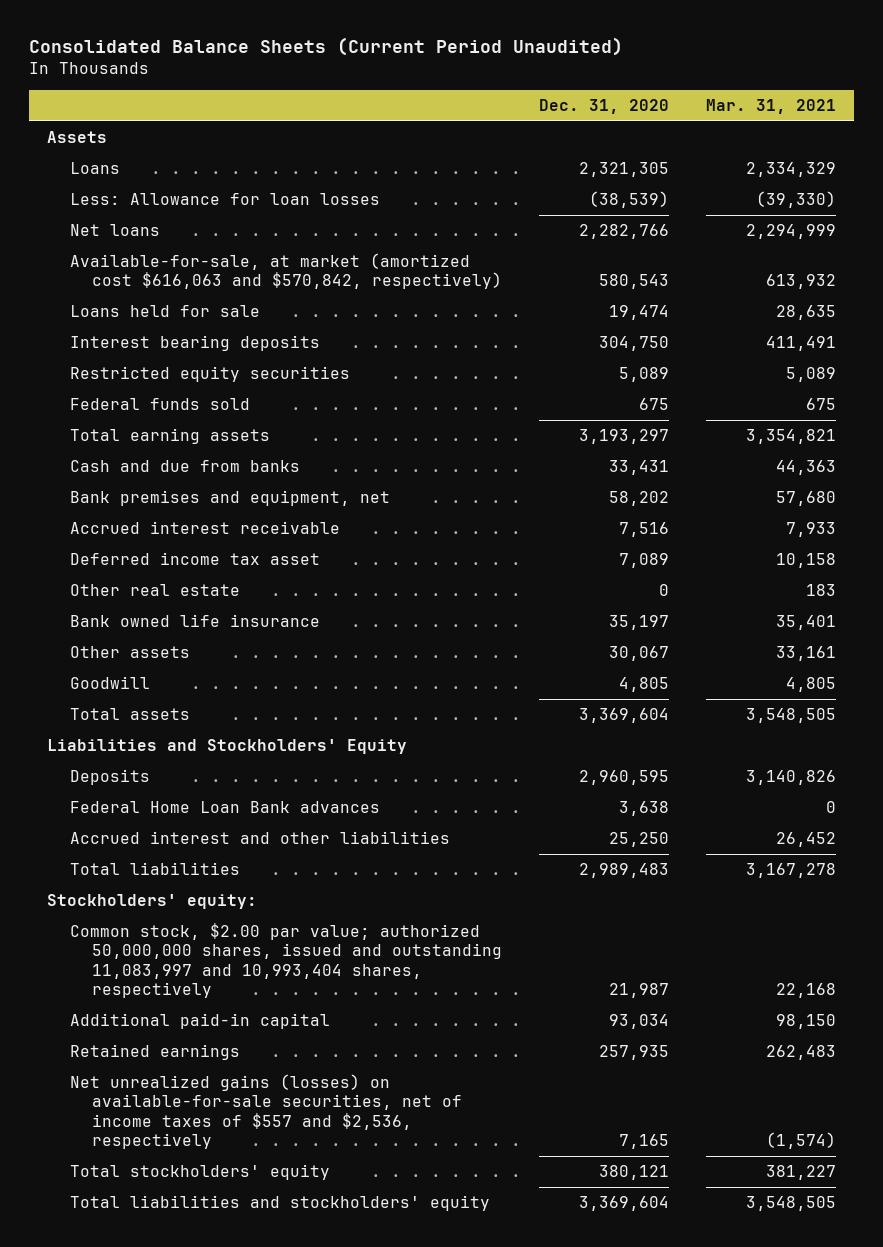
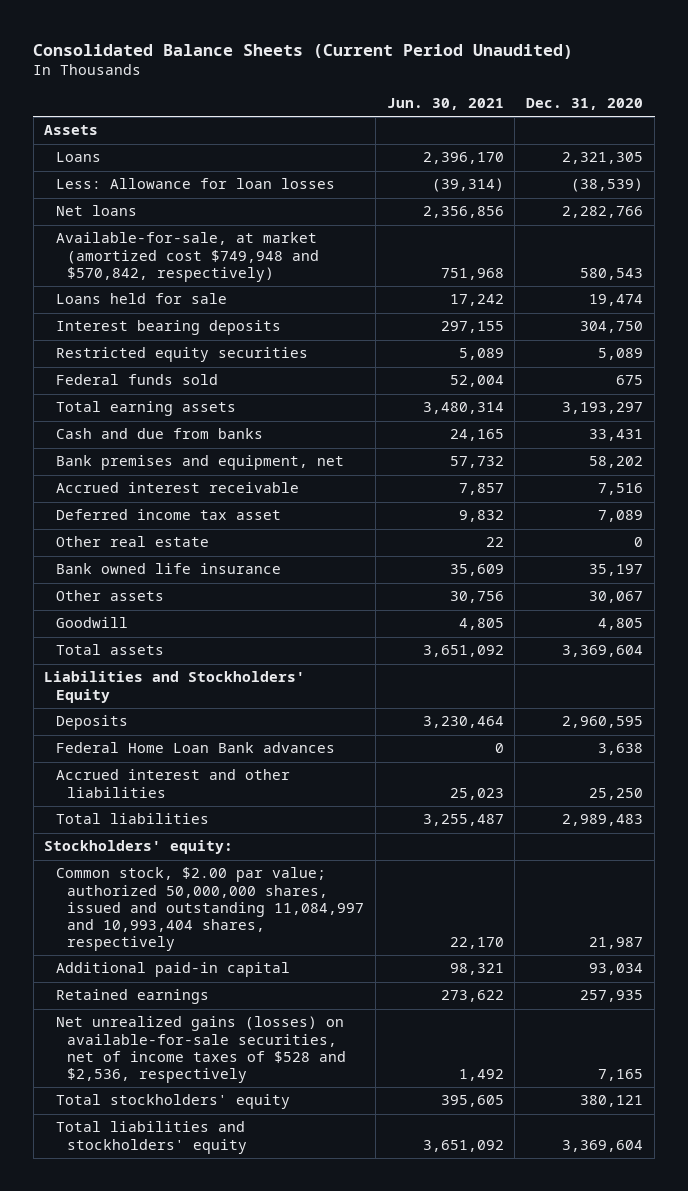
[705,98,836,114] Mar. 31, 2021 -> none
none -> [386,98,504,111] Jun. 30, 2021
[69,253,503,290] Available-for-sale, at market (amortized cost $616,063 and $570,842, respectively) -> [55,232,320,282] Available-for-sale, at market (amortized cost $749,948 and $570,842, respectively)
[69,923,503,998] Common stock, $2.00 par value; authorized 50,000,000 shares, issued and outstanding 11,083,997 and 10,993,404 shares, respectively -> [55,867,365,951] Common stock, $2.00 par value; authorized 50,000,000 shares, issued and outstanding 11,084,997 and 10,993,404 shares, respectively
[69,1074,463,1149] Net unrealized gains (losses) on available-for-sale securities, net of income taxes of $557 and $2,536, respectively -> [55,1016,347,1083] Net unrealized gains (losses) on available-for-sale securities, net of income taxes of $528 and $2,536, respectively

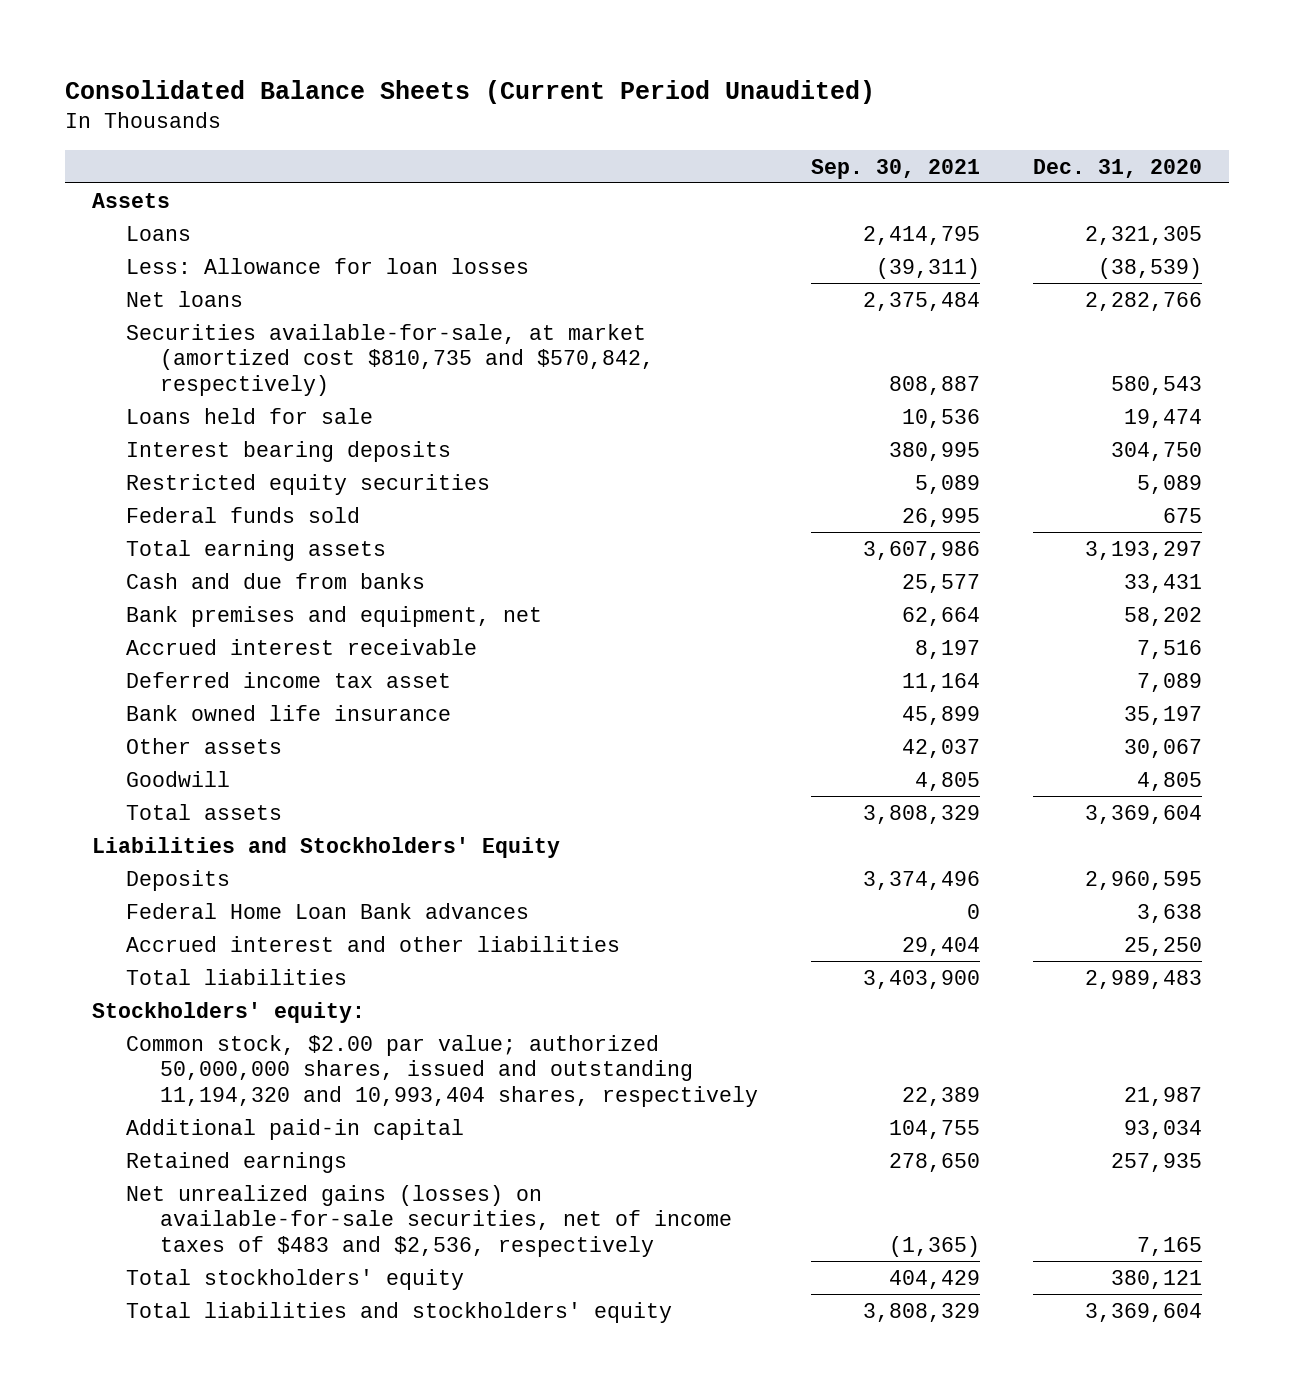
[386,98,504,111] Jun. 30, 2021 -> none
none -> [811,158,981,179] Sep. 30, 2021
[55,232,320,282] Available-for-sale, at market (amortized cost $749,948 and $570,842, respectively) -> [126,323,655,397] Securities available-for-sale, at market (amortized cost $810,735 and $570,842, respectively)
[55,536,209,548] Other real estate -> none
[55,867,365,951] Common stock, $2.00 par value; authorized 50,000,000 shares, issued and outstanding 11,084,997 and 10,993,404 shares, respectively -> [126,1034,759,1108] Common stock, $2.00 par value; authorized 50,000,000 shares, issued and outstanding 11,194,320 and 10,993,404 shares, respectively
[55,1016,347,1083] Net unrealized gains (losses) on available-for-sale securities, net of income taxes of $528 and $2,536, respectively -> [126,1184,733,1258] Net unrealized gains (losses) on available-for-sale securities, net of income taxes of $483 and $2,536, respectively

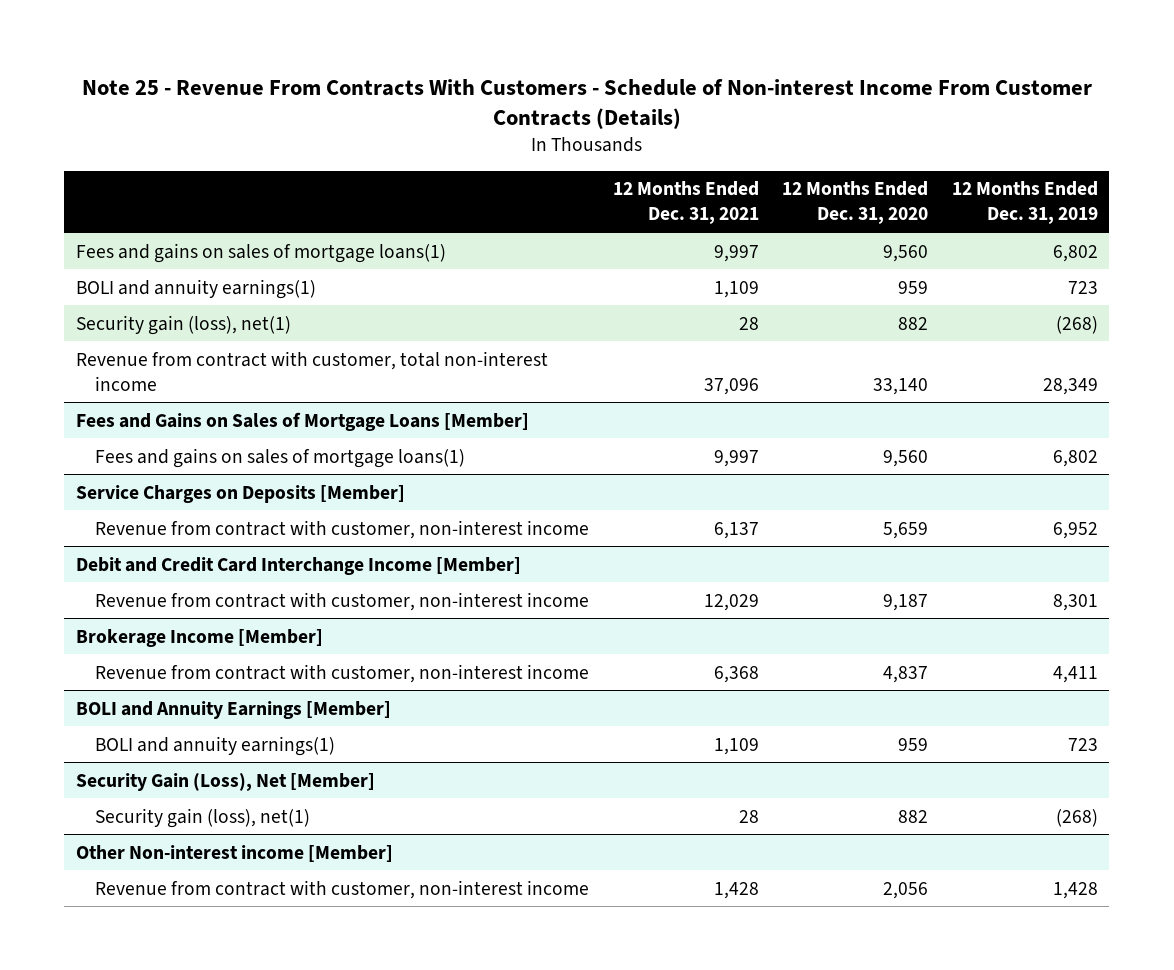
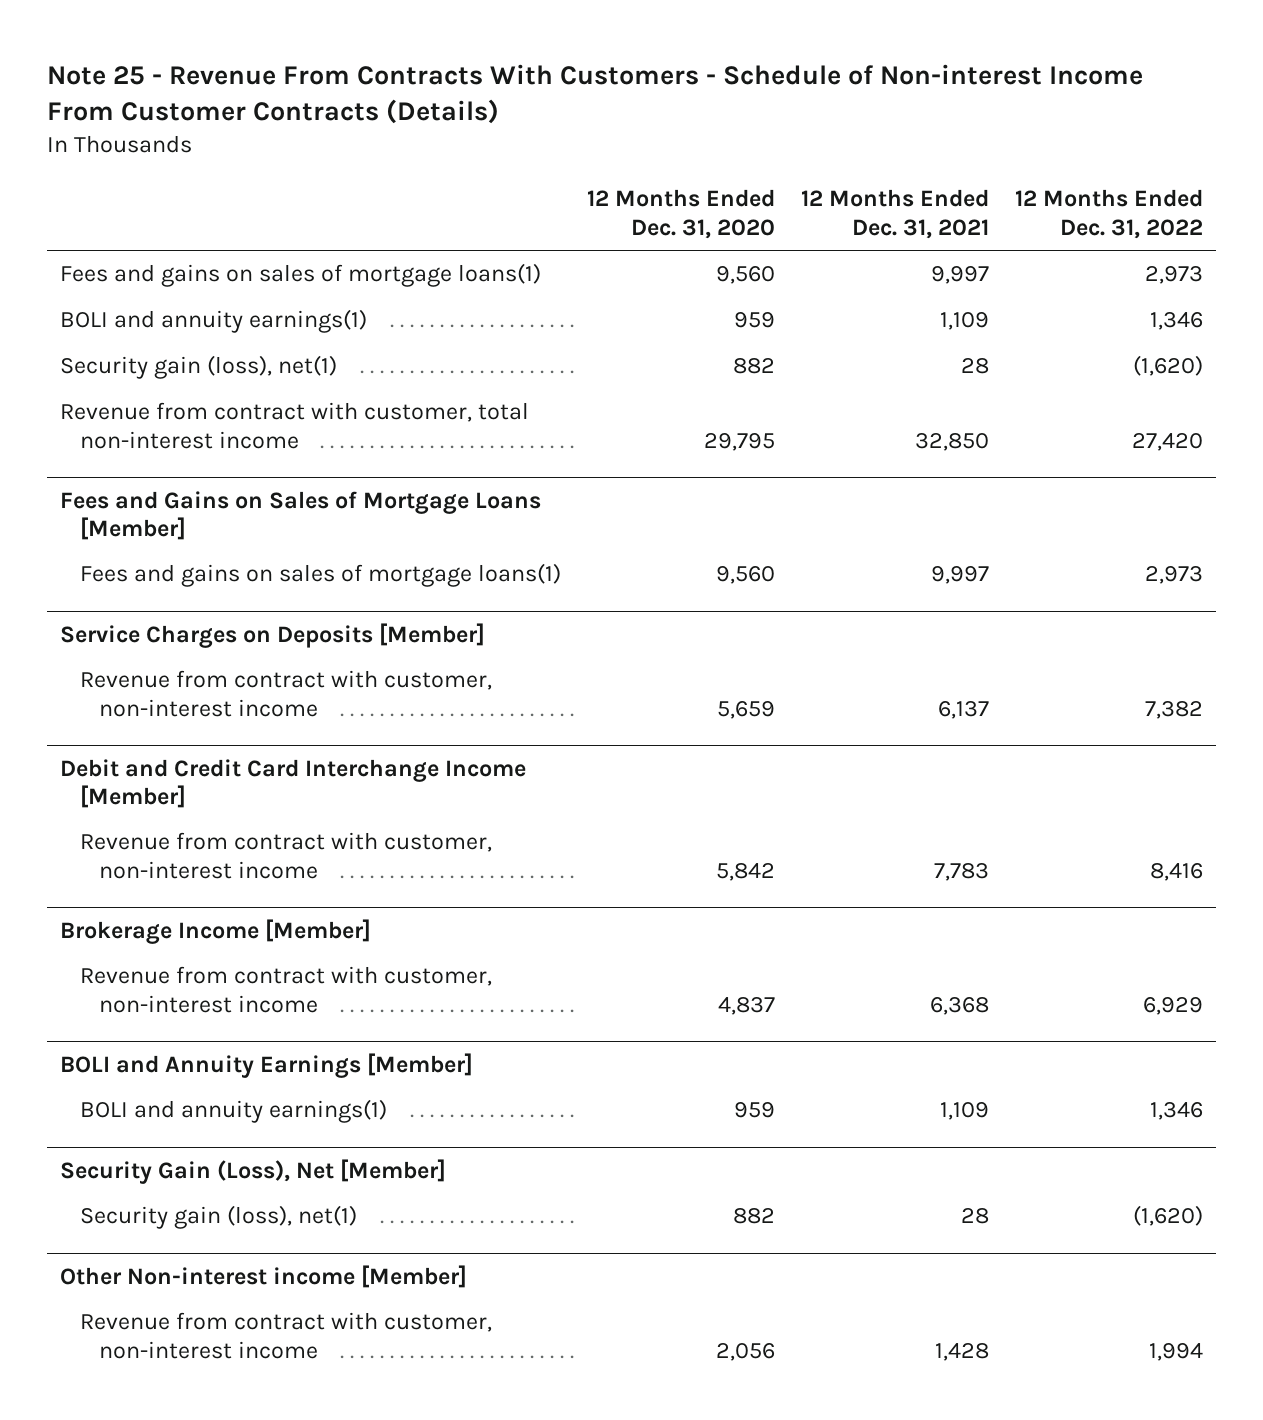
[951,181,1098,225] 12 Months Ended Dec. 31, 2019 -> none
none -> [1014,189,1203,239] 12 Months Ended Dec. 31, 2022
[703,377,759,395] 37,096 -> [914,432,989,451] 32,850
[873,377,929,395] 33,140 -> [703,432,775,451] 29,795
[703,593,759,611] 12,029 -> [933,862,989,881] 7,783
[883,593,929,611] 9,187 -> [715,862,775,881] 5,842

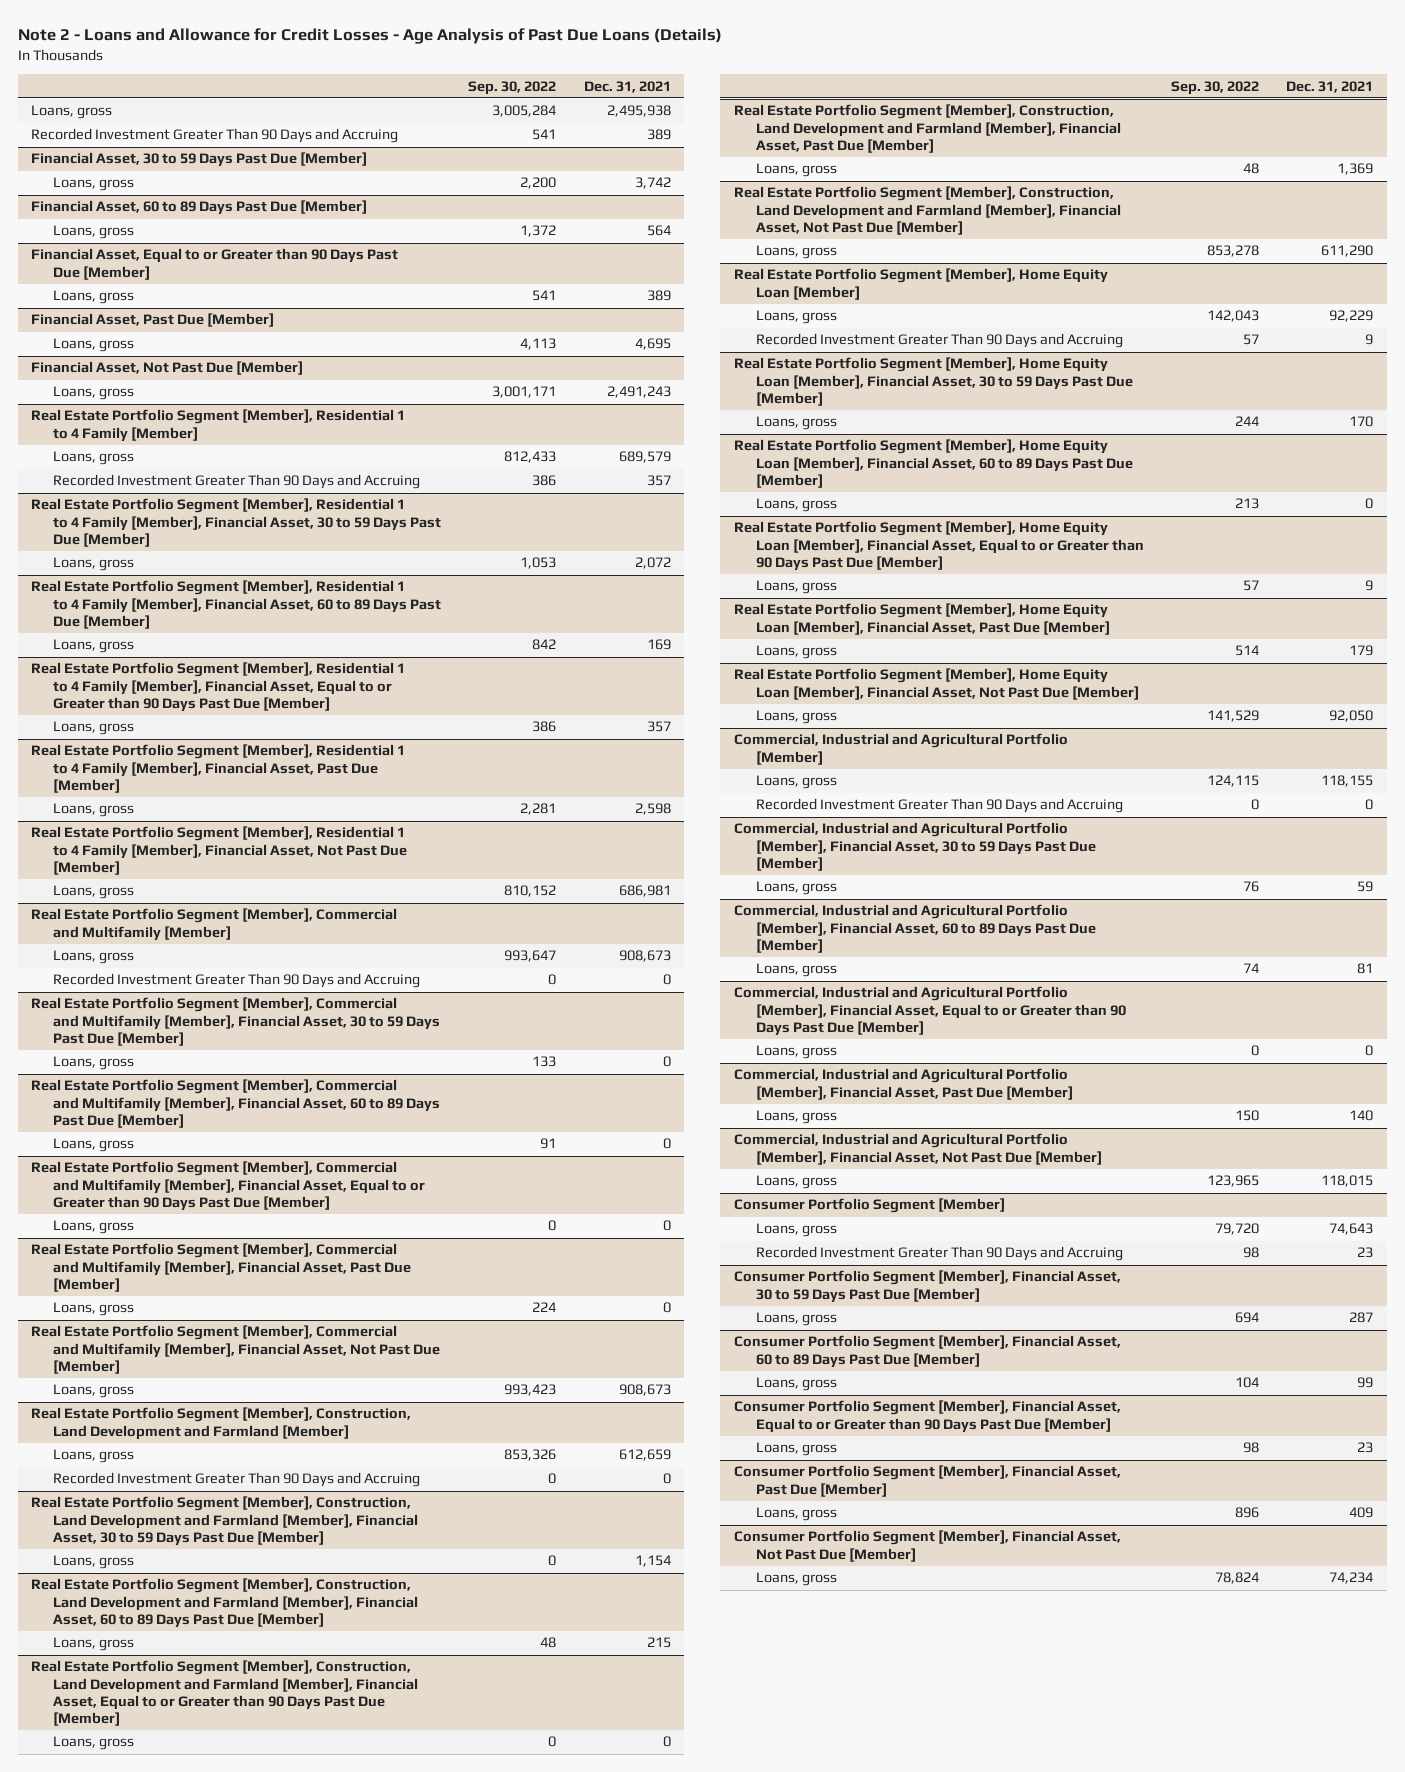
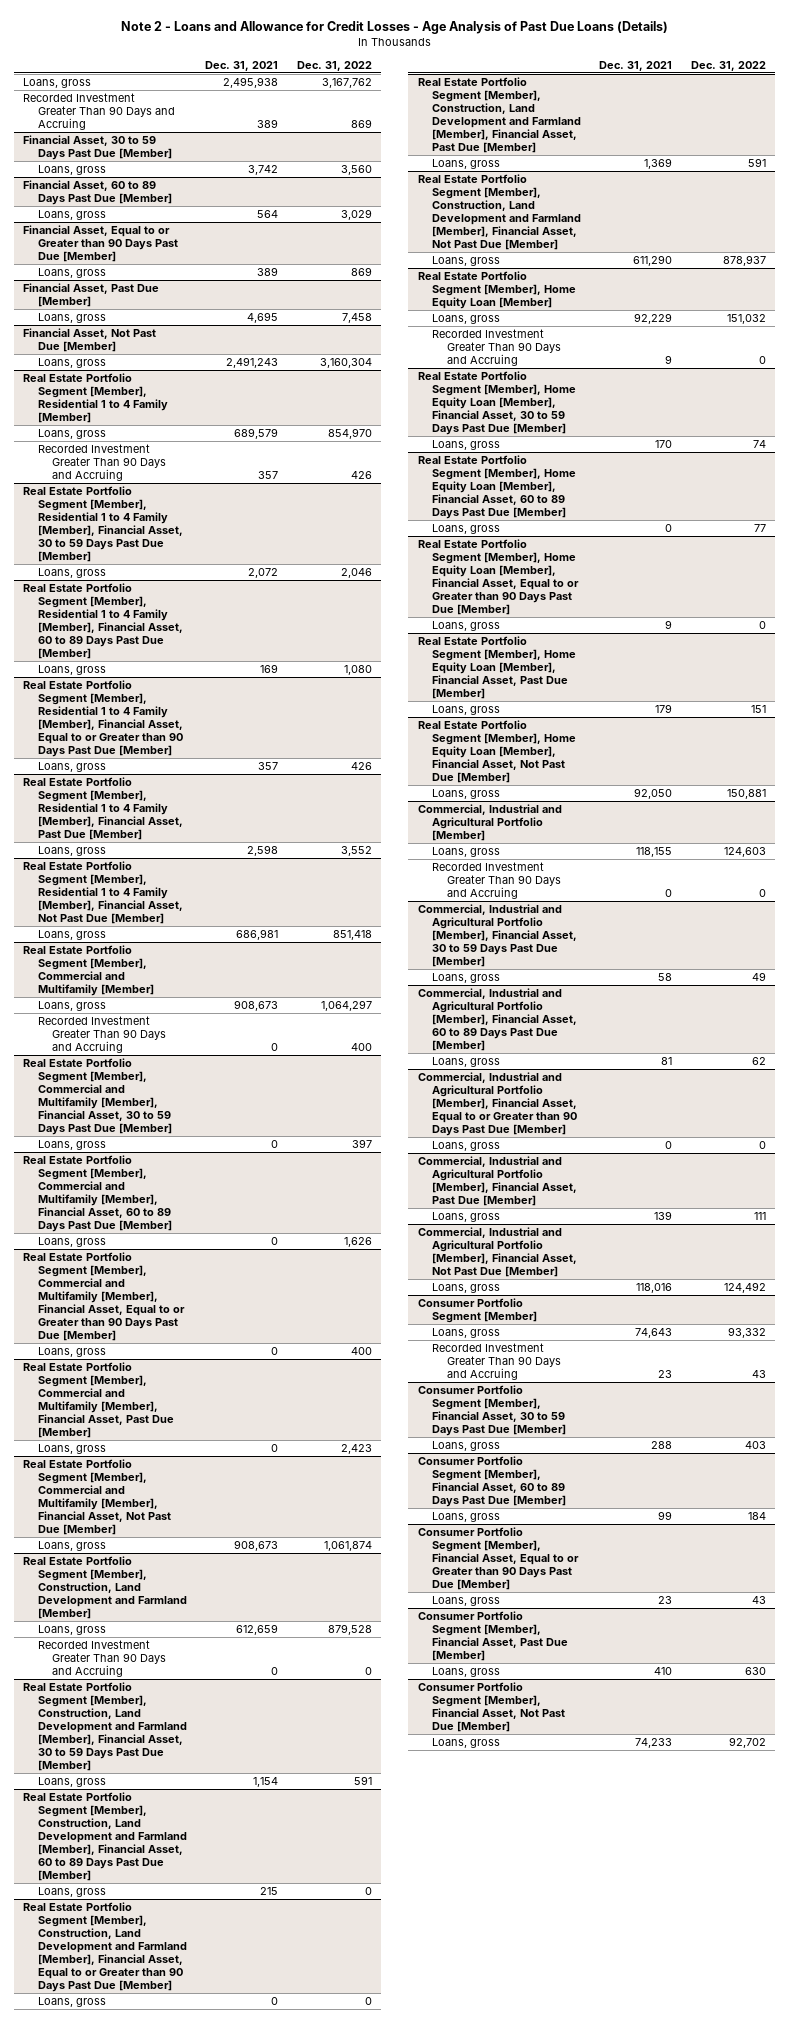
[468,80,557,95] Sep. 30, 2022 -> none
none -> [296,61,372,72] Dec. 31, 2022
[1357,881,1374,893] 59 -> [658,972,673,981] 58
[1349,1110,1374,1122] 140 -> [654,1210,673,1220] 139
[1321,1175,1374,1188] 118,015 -> [636,1282,673,1293] 118,016
[1349,1312,1374,1324] 287 -> [651,1440,673,1449] 288
[1349,1507,1374,1519] 409 -> [654,1666,673,1675] 410
[1329,1572,1374,1585] 74,234 -> [635,1737,673,1748] 74,233

